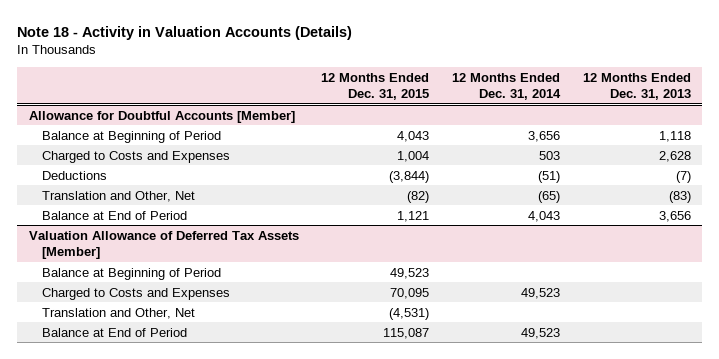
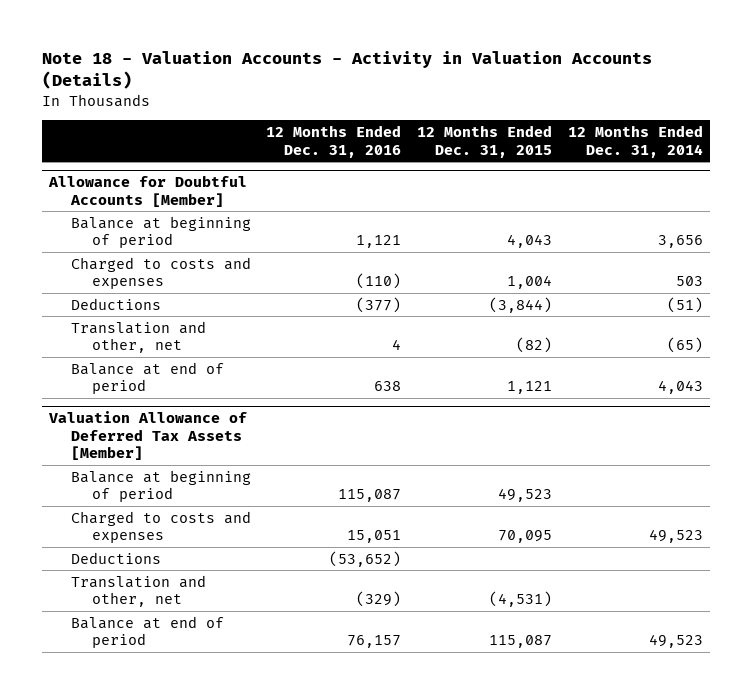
[17,26,353,41] Note 18 - Activity in Valuation Accounts (Details) -> [41,51,652,90] Note 18 - Valuation Accounts - Activity in Valuation Accounts (Details)
[582,72,691,101] 12 Months Ended Dec. 31, 2013 -> none
none -> [266,125,402,158] 12 Months Ended Dec. 31, 2016
[42,130,222,143] Balance at Beginning of Period -> [70,215,251,249] Balance at beginning of period
[42,150,231,163] Charged to Costs and Expenses -> [70,256,251,290] Charged to costs and expenses
[42,190,196,202] Translation and Other, Net -> [70,320,206,354] Translation and other, net
[42,210,188,220] Balance at End of Period -> [70,361,224,395] Balance at end of period
[42,267,222,280] Balance at Beginning of Period -> [70,469,251,503] Balance at beginning of period
[42,287,231,300] Charged to Costs and Expenses -> [70,510,251,544] Charged to costs and expenses
none -> [70,551,161,564] Deductions
[42,307,196,319] Translation and Other, Net -> [70,574,206,608] Translation and other, net
[42,327,188,337] Balance at End of Period -> [70,615,224,649] Balance at end of period

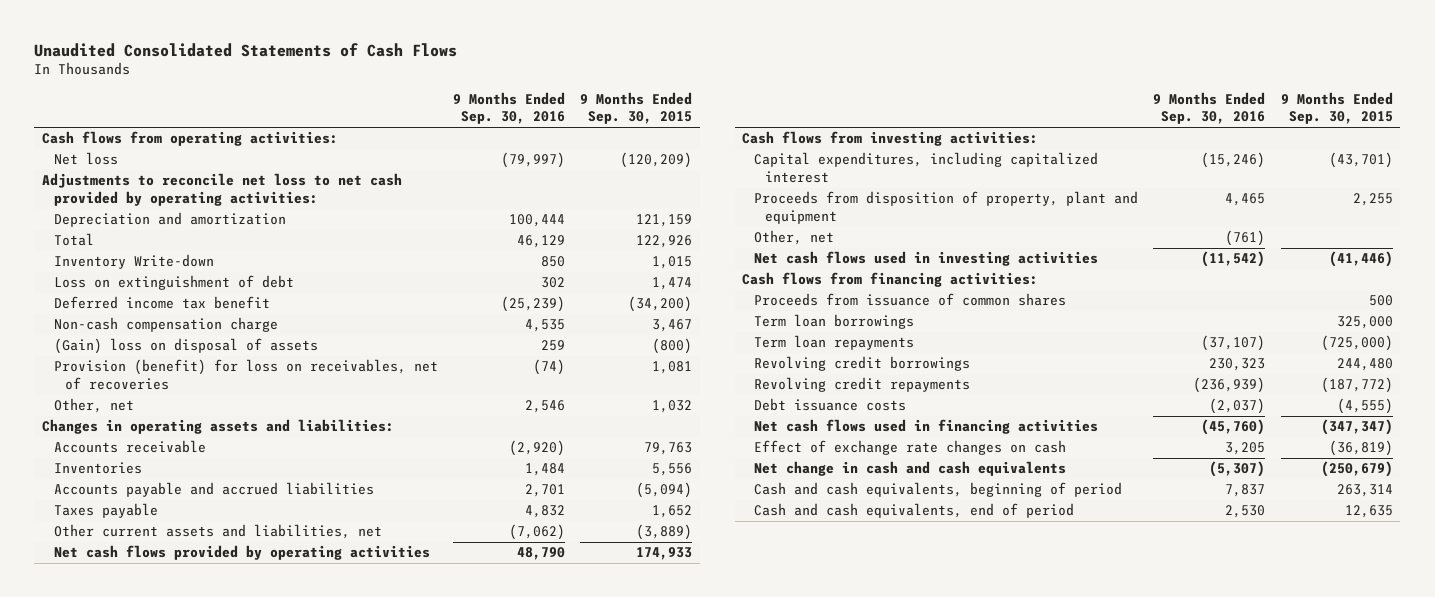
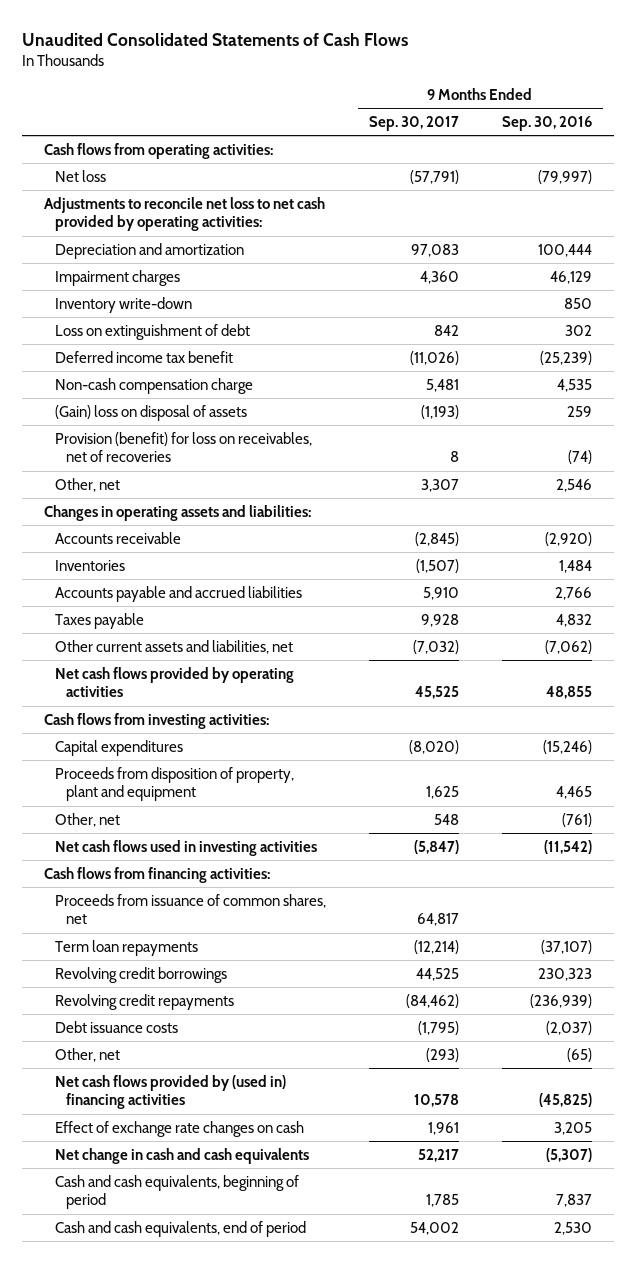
[580,91,693,125] 9 Months Ended Sep. 30, 2015 -> none
none -> [368,116,459,132] Sep. 30, 2017
[53,233,94,247] Total -> [54,269,180,286] Impairment charges
[53,254,214,270] Inventory Write-down -> [54,296,192,313] Inventory write-down
[525,484,566,498] 2,701 -> [554,586,592,600] 2,766
[517,547,566,561] 48,790 -> [545,686,592,700] 48,855
[753,152,1098,184] Capital expenditures, including capitalized interest -> [54,739,183,756] Capital expenditures
[753,314,914,330] Term loan borrowings -> none
[753,293,1066,307] Proceeds from issuance of common shares -> [54,893,326,925] Proceeds from issuance of common shares, net
none -> [54,1047,120,1062] Other, net
[753,419,1098,435] Net cash flows used in financing activities -> [54,1074,286,1110] Net cash flows provided by (used in) financing activities
[1201,419,1266,436] (45,760) -> [538,1093,592,1108] (45,825)

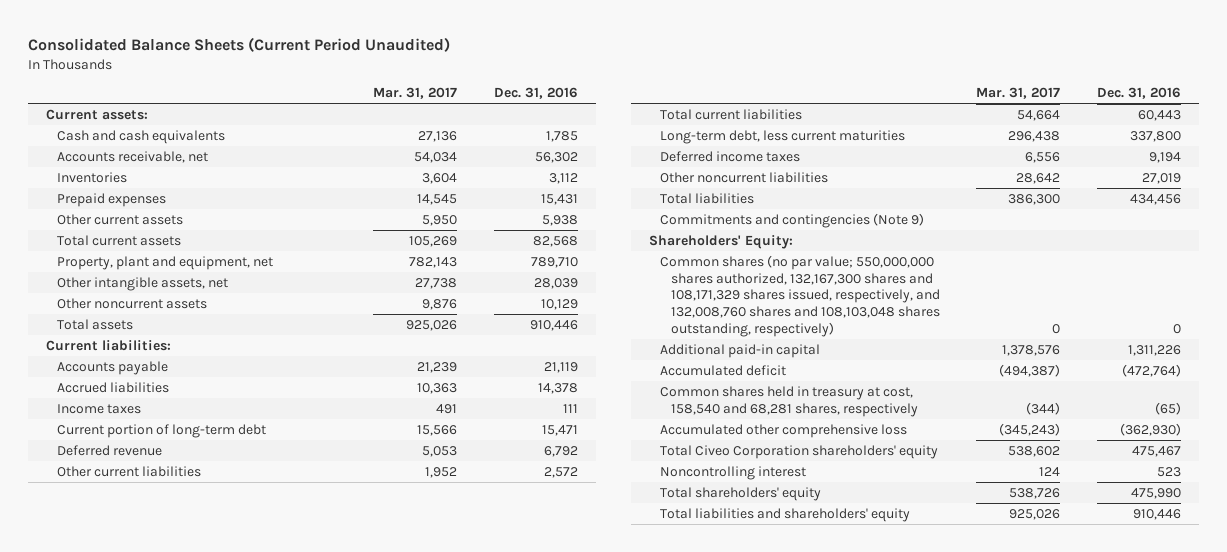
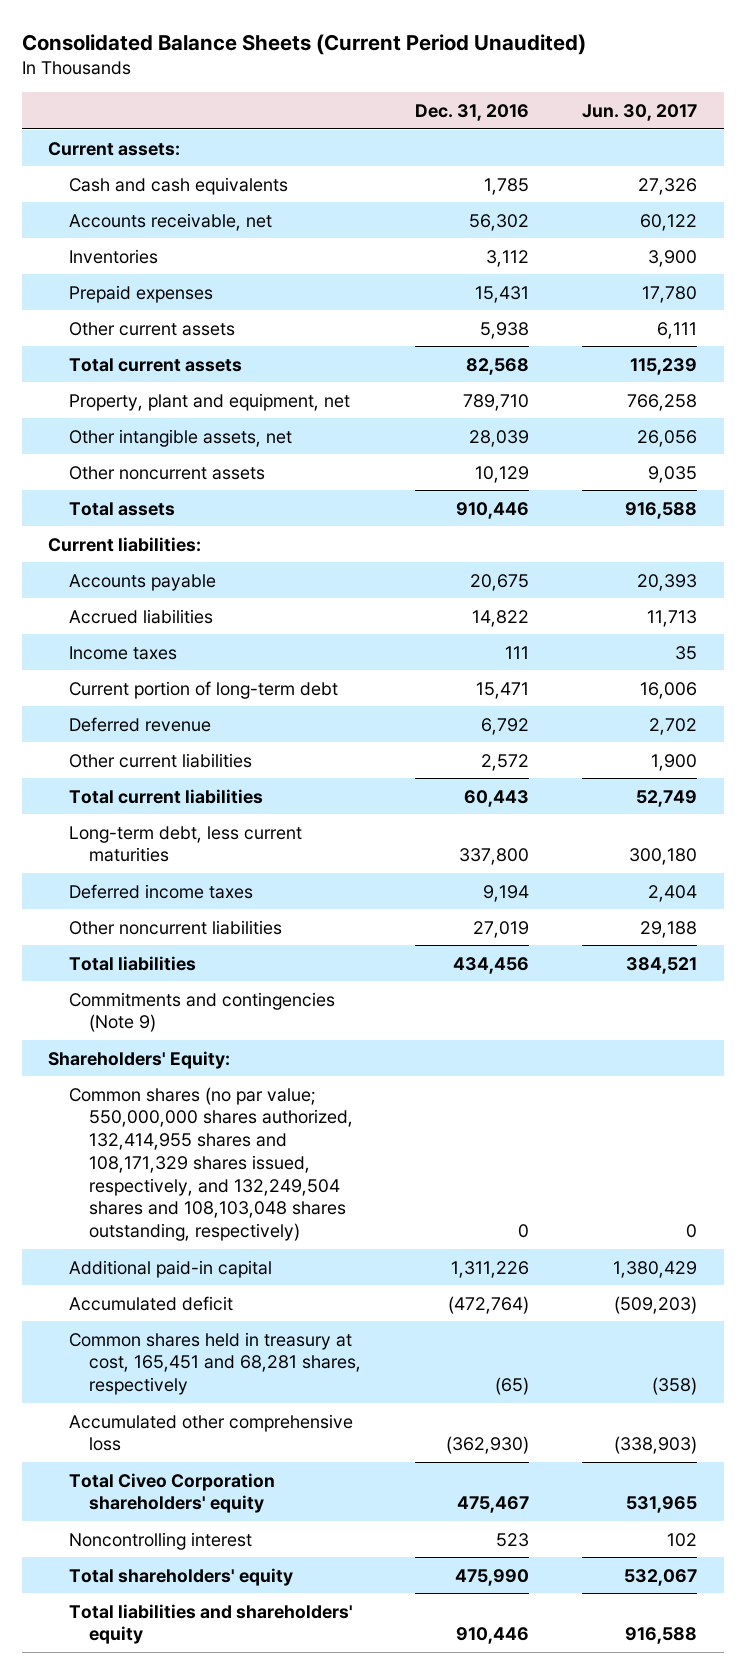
[373,87,458,100] Mar. 31, 2017 -> none
none -> [582,104,698,122] Jun. 30, 2017
[543,361,578,373] 21,119 -> [469,573,529,591] 20,675
[537,382,578,394] 14,378 -> [471,609,529,627] 14,822
[659,254,940,337] Common shares (no par value; 550,000,000 shares authorized, 132,167,300 shares and 108,171,329 shares issued, respectively, and 132,008,760 shares and 108,103,048 shares outstanding, respectively) -> [68,1086,354,1242] Common shares (no par value; 550,000,000 shares authorized, 132,414,955 shares and 108,171,329 shares issued, respectively, and 132,249,504 shares and 108,103,048 shares outstanding, respectively)
[659,385,918,417] Common shares held in treasury at cost, 158,540 and 68,281 shares, respectively -> [68,1331,362,1396] Common shares held in treasury at cost, 165,451 and 68,281 shares, respectively

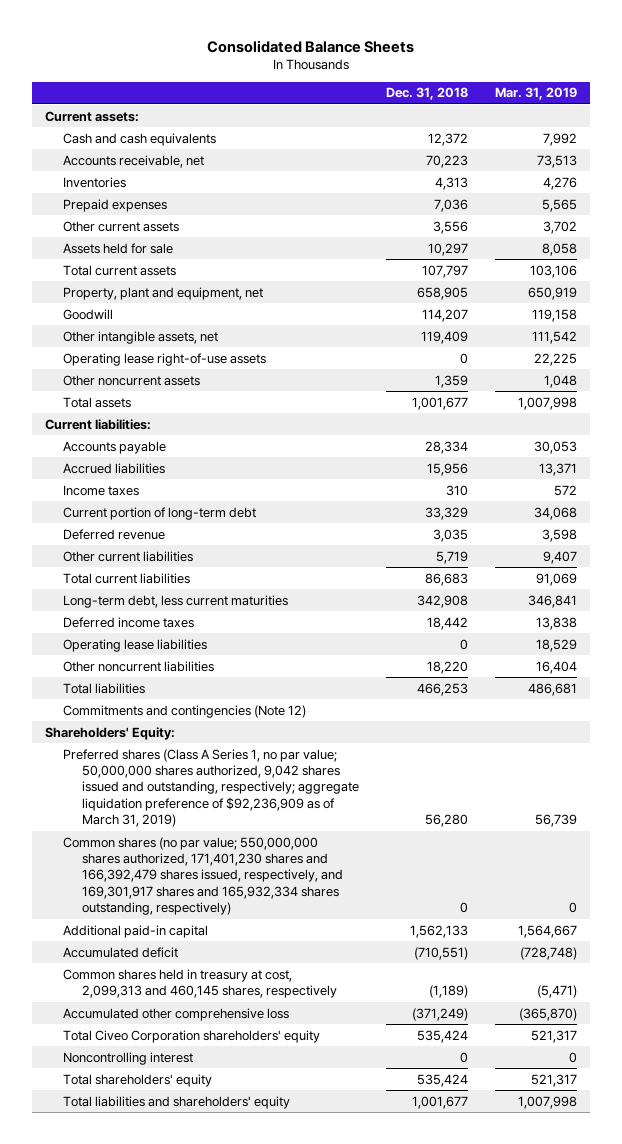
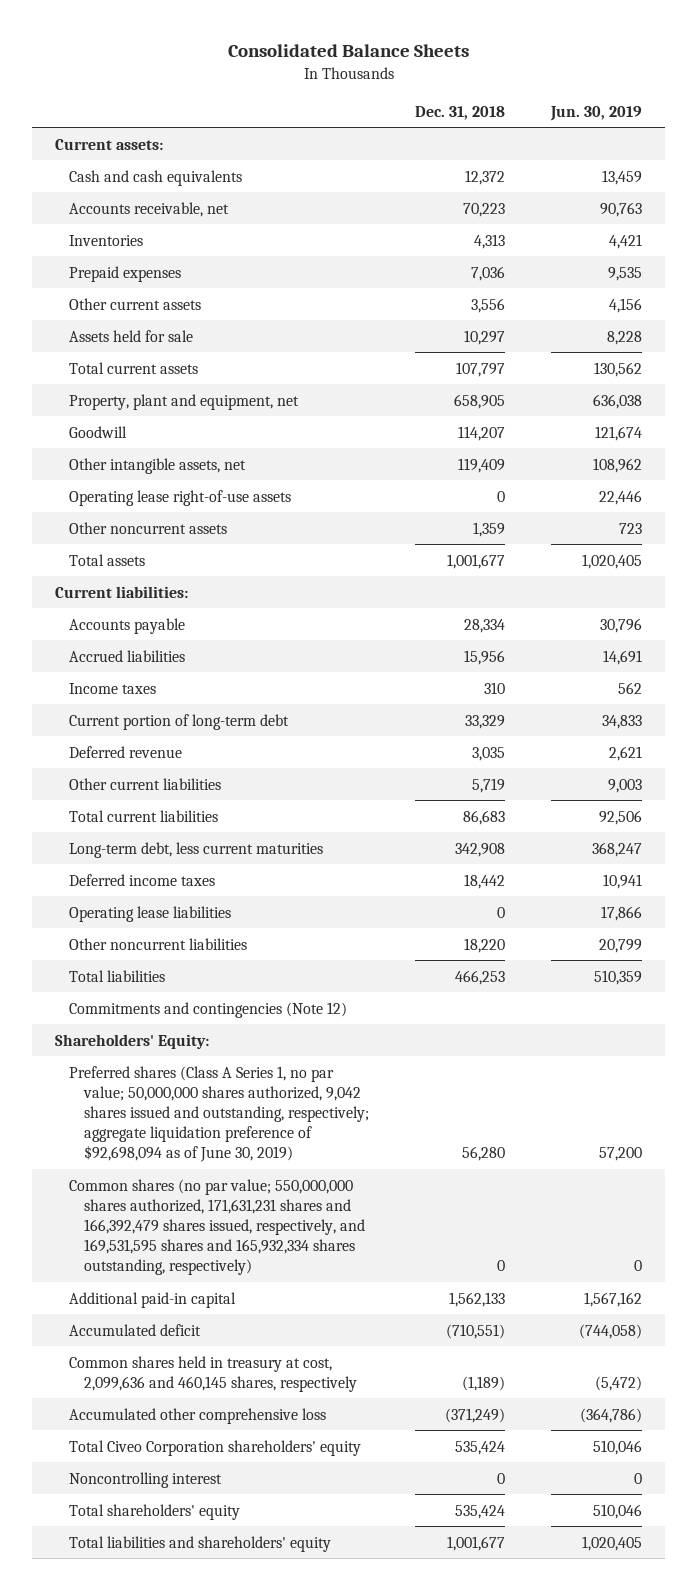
[494,87,577,101] Mar. 31, 2019 -> none
none -> [550,105,643,121] Jun. 30, 2019
[63,748,359,828] Preferred shares (Class A Series 1, no par value; 50,000,000 shares authorized, 9,042 shares issued and outstanding, respectively; aggregate liquidation preference of $92,236,909 as of March 31, 2019) -> [69,1065,369,1162] Preferred shares (Class A Series 1, no par value; 50,000,000 shares authorized, 9,042 shares issued and outstanding, respectively; aggregate liquidation preference of $92,698,094 as of June 30, 2019)
[63,836,343,916] Common shares (no par value; 550,000,000 shares authorized, 171,401,230 shares and 166,392,479 shares issued, respectively, and 169,301,917 shares and 165,932,334 shares outstanding, respectively) -> [69,1178,365,1275] Common shares (no par value; 550,000,000 shares authorized, 171,631,231 shares and 166,392,479 shares issued, respectively, and 169,531,595 shares and 165,932,334 shares outstanding, respectively)
[63,968,337,999] Common shares held in treasury at cost, 2,099,313 and 460,145 shares, respectively -> [69,1355,357,1392] Common shares held in treasury at cost, 2,099,636 and 460,145 shares, respectively

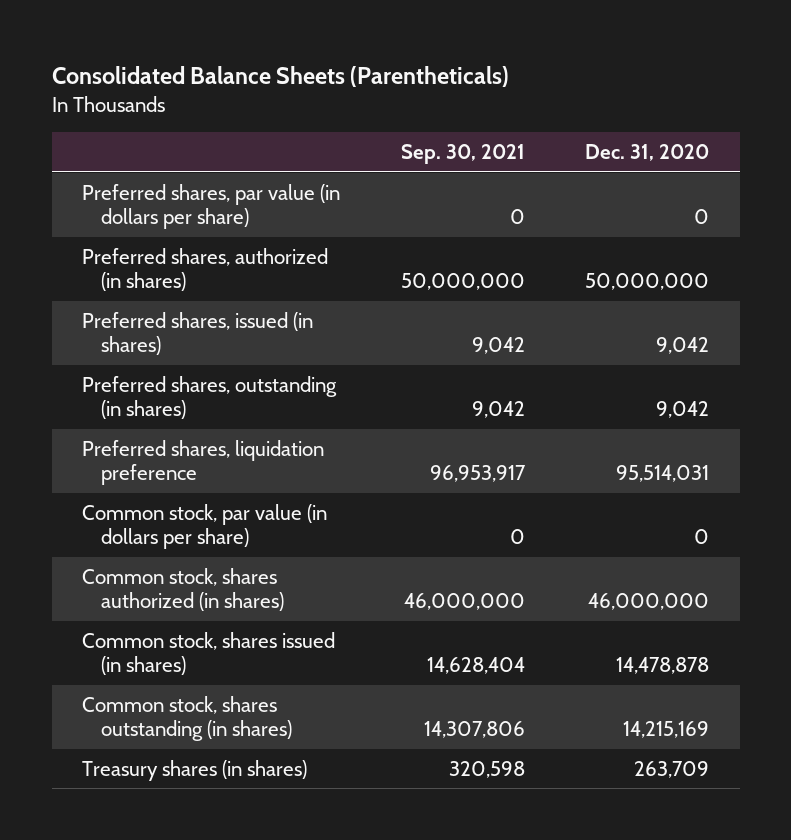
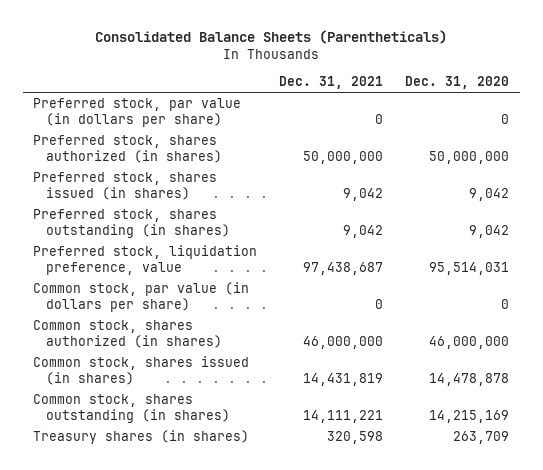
[400,144,525,165] Sep. 30, 2021 -> none
none -> [279,75,384,89] Dec. 31, 2021
[82,183,341,230] Preferred shares, par value (in dollars per share) -> [33,98,242,127] Preferred stock, par value (in dollars per share)
[82,247,329,292] Preferred shares, authorized (in shares) -> [33,135,222,163] Preferred stock, shares authorized (in shares)
[82,311,314,356] Preferred shares, issued (in shares) -> [33,172,218,200] Preferred stock, shares issued (in shares)
[82,375,338,420] Preferred shares, outstanding (in shares) -> [33,209,230,238] Preferred stock, shares outstanding (in shares)
[82,439,325,486] Preferred shares, liquidation preference -> [33,245,258,275] Preferred stock, liquidation preference, value

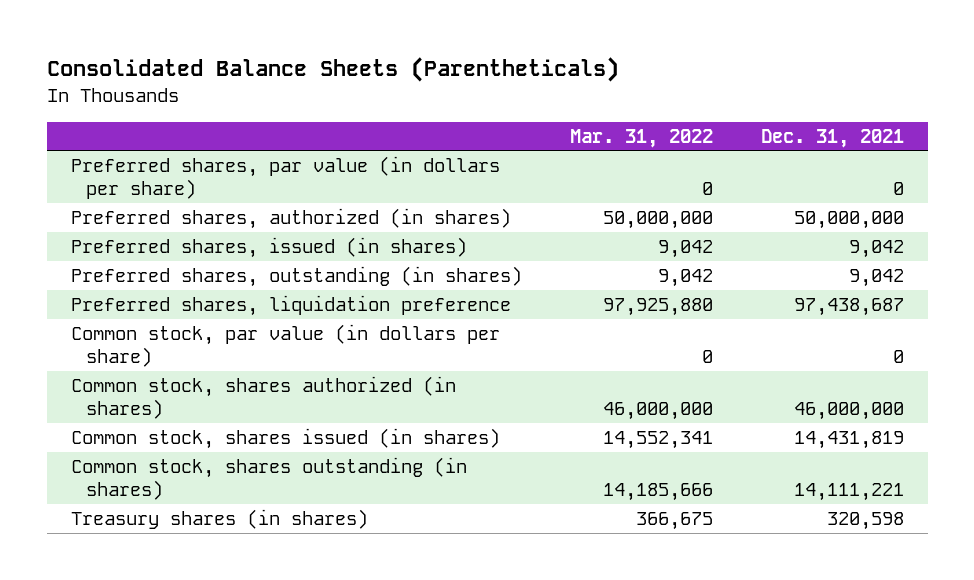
[405,75,510,89] Dec. 31, 2020 -> none
none -> [569,128,713,148] Mar. 31, 2022
[33,98,242,127] Preferred stock, par value (in dollars per share) -> [70,155,500,200] Preferred shares, par value (in dollars per share)
[33,135,222,163] Preferred stock, shares authorized (in shares) -> [70,207,511,229] Preferred shares, authorized (in shares)
[33,172,218,200] Preferred stock, shares issued (in shares) -> [70,236,467,258] Preferred shares, issued (in shares)
[33,209,230,238] Preferred stock, shares outstanding (in shares) -> [70,265,522,287] Preferred shares, outstanding (in shares)
[33,245,258,275] Preferred stock, liquidation preference, value -> [70,294,511,316] Preferred shares, liquidation preference

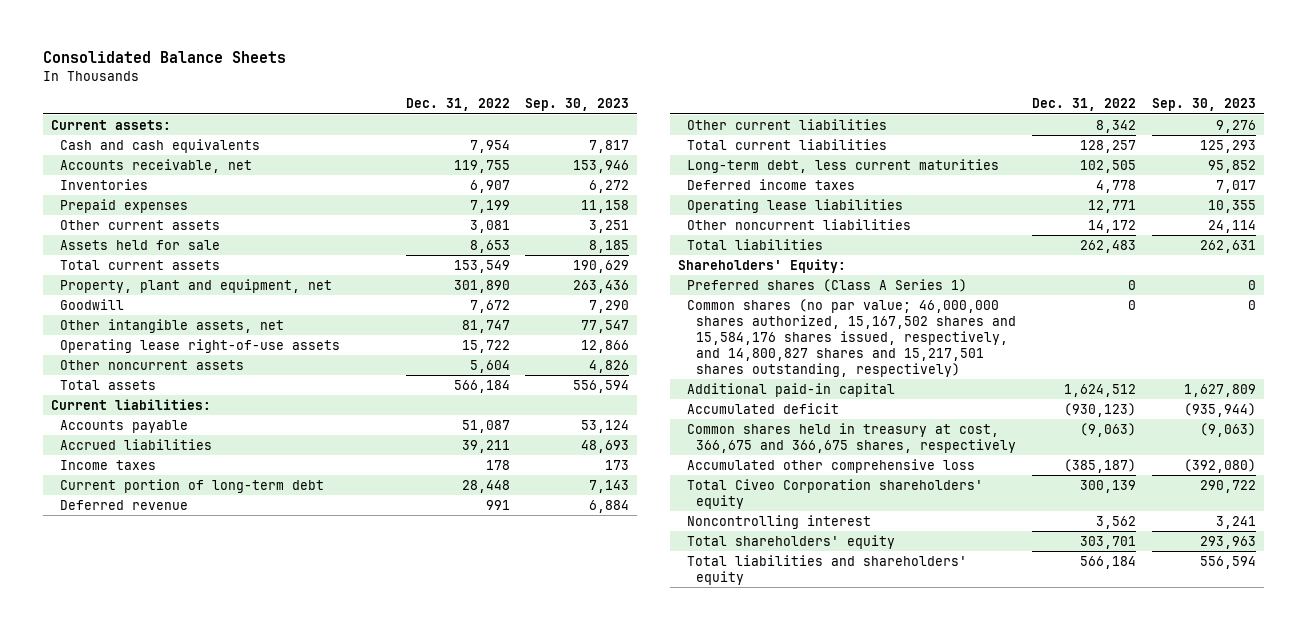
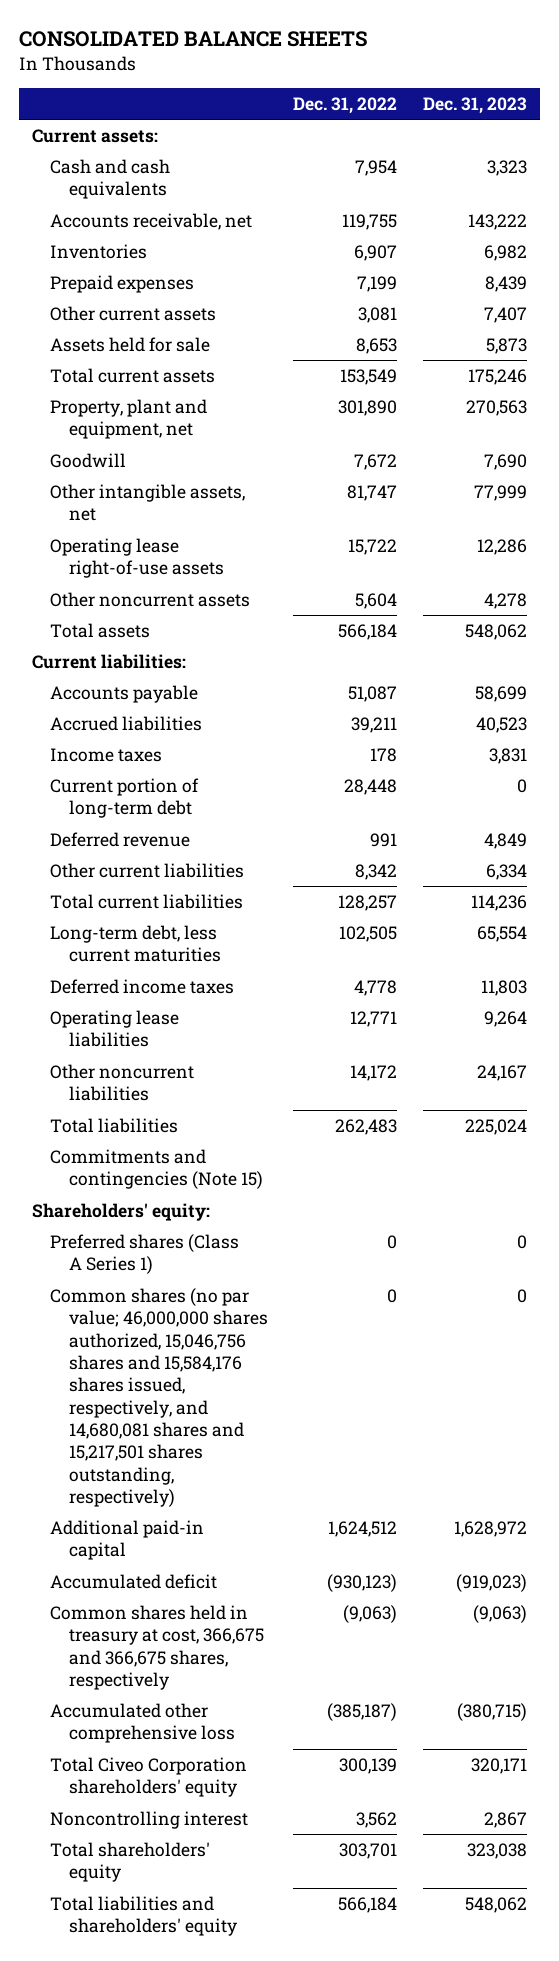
[43,51,287,64] Consolidated Balance Sheets -> [19,31,368,48] CONSOLIDATED BALANCE SHEETS
[525,98,630,112] Sep. 30, 2023 -> none
none -> [422,97,527,115] Dec. 31, 2023
none -> [50,1149,263,1190] Commitments and contingencies (Note 15)
[677,258,846,273] Shareholders' Equity: -> [31,1203,210,1222] Shareholders' equity:
[686,298,1017,378] Common shares (no par value; 46,000,000 shares authorized, 15,167,502 shares and 15,584,176 shares issued, respectively, and 14,800,827 shares and 15,217,501 shares outstanding, respectively) -> [50,1288,268,1507] Common shares (no par value; 46,000,000 shares authorized, 15,046,756 shares and 15,584,176 shares issued, respectively, and 14,680,081 shares and 15,217,501 shares outstanding, respectively)

